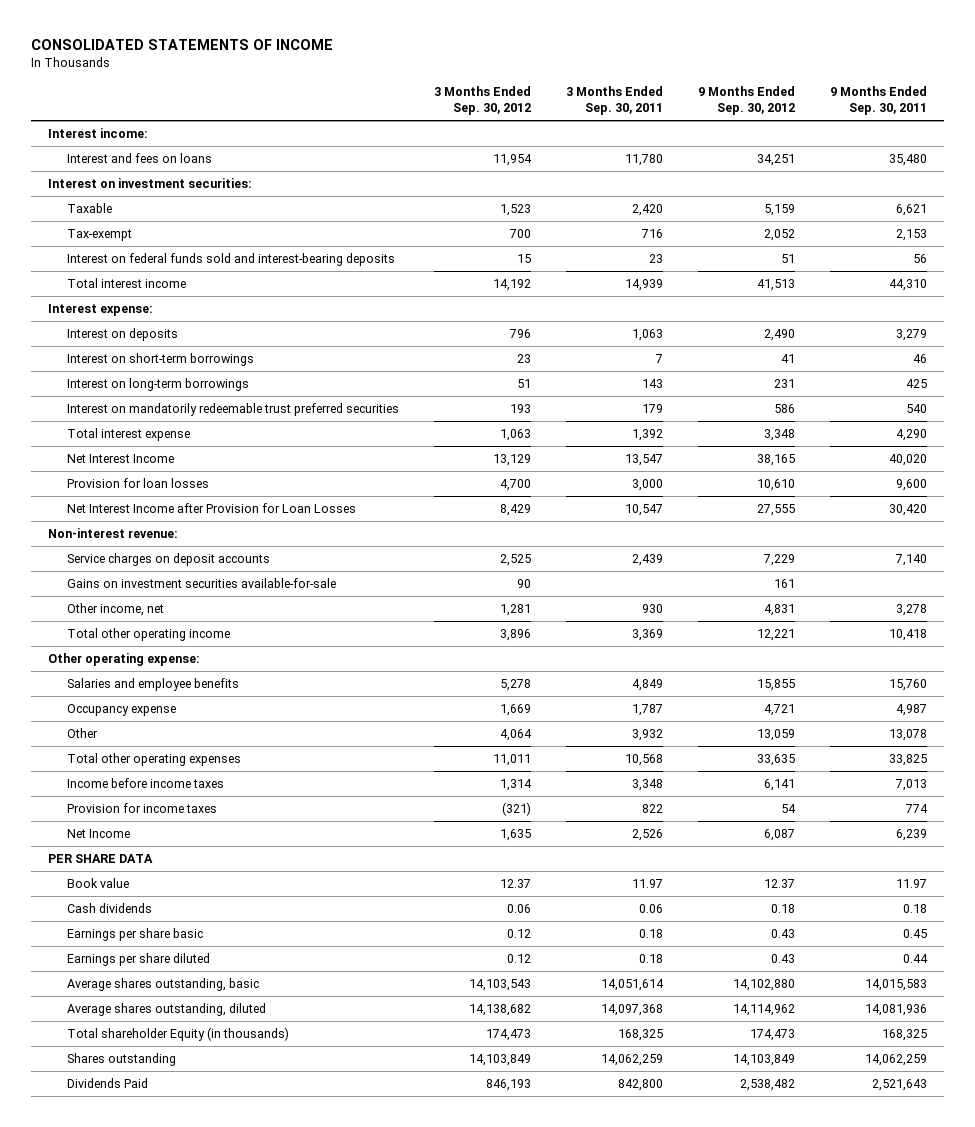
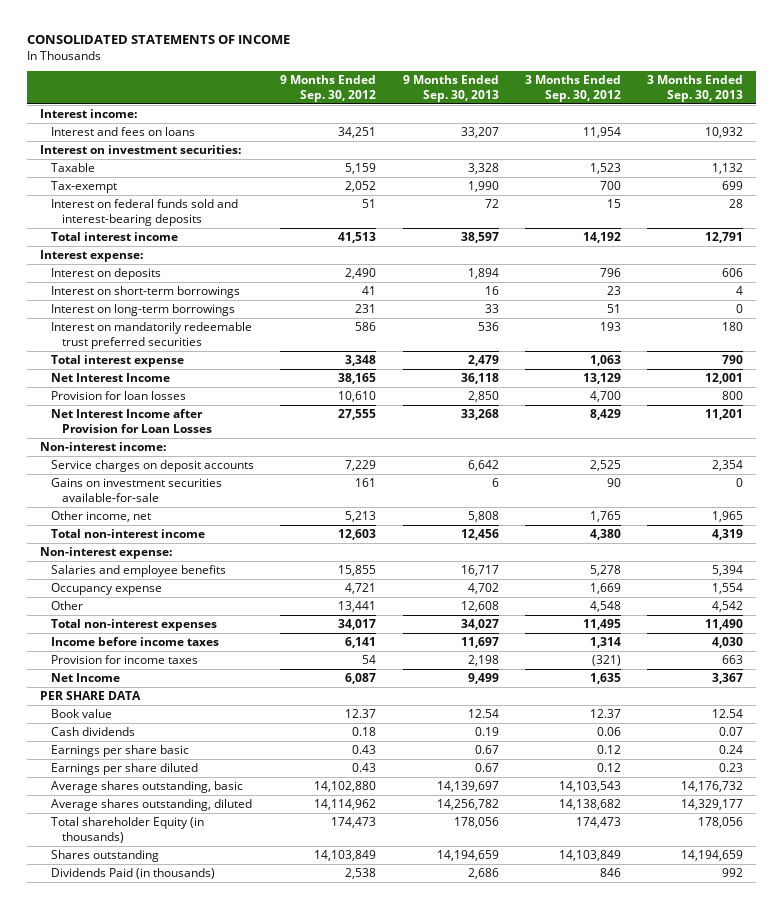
[566,86,664,116] 3 Months Ended Sep. 30, 2011 -> none
[829,86,927,116] 9 Months Ended Sep. 30, 2011 -> none
none -> [402,75,499,102] 9 Months Ended Sep. 30, 2013
none -> [647,75,744,102] 3 Months Ended Sep. 30, 2013
[47,527,178,538] Non-interest revenue: -> [39,442,166,452] Non-interest income:
[500,603,532,616] 1,281 -> [589,511,621,523] 1,765
[763,603,795,616] 4,831 -> [345,511,377,523] 5,213
[67,627,231,641] Total other operating income -> [50,529,205,539] Total non-interest income
[500,628,532,641] 3,896 -> [589,529,621,541] 4,380
[756,628,795,641] 12,221 -> [338,529,377,541] 12,603
[47,652,200,666] Other operating expense: -> [39,547,172,560] Non-interest expense:
[500,728,533,741] 4,064 -> [589,601,621,613] 4,548
[756,728,795,741] 13,059 -> [338,601,377,613] 13,441
[67,752,242,766] Total other operating expenses -> [50,619,217,632] Total non-interest expenses
[493,753,532,766] 11,011 -> [582,619,621,631] 11,495
[756,753,795,766] 33,635 -> [338,619,377,631] 34,017
[67,1077,149,1088] Dividends Paid -> [50,868,215,880] Dividends Paid (in thousands)
[486,1078,532,1091] 846,193 -> [599,868,621,878] 846
[739,1078,795,1091] 2,538,482 -> [345,868,377,880] 2,538

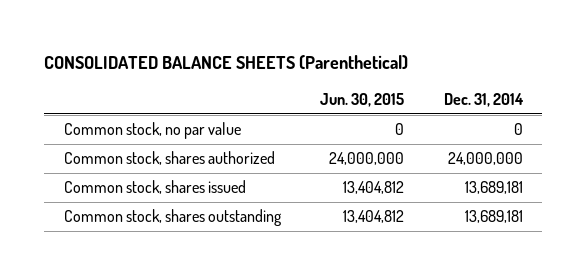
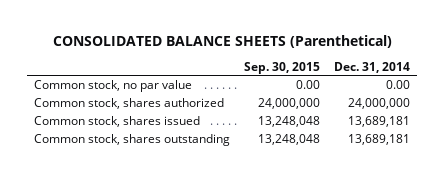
[320,93,405,108] Jun. 30, 2015 -> none
none -> [243,61,320,74] Sep. 30, 2015
[513,123,523,136] 0 -> [385,80,410,90] 0.00

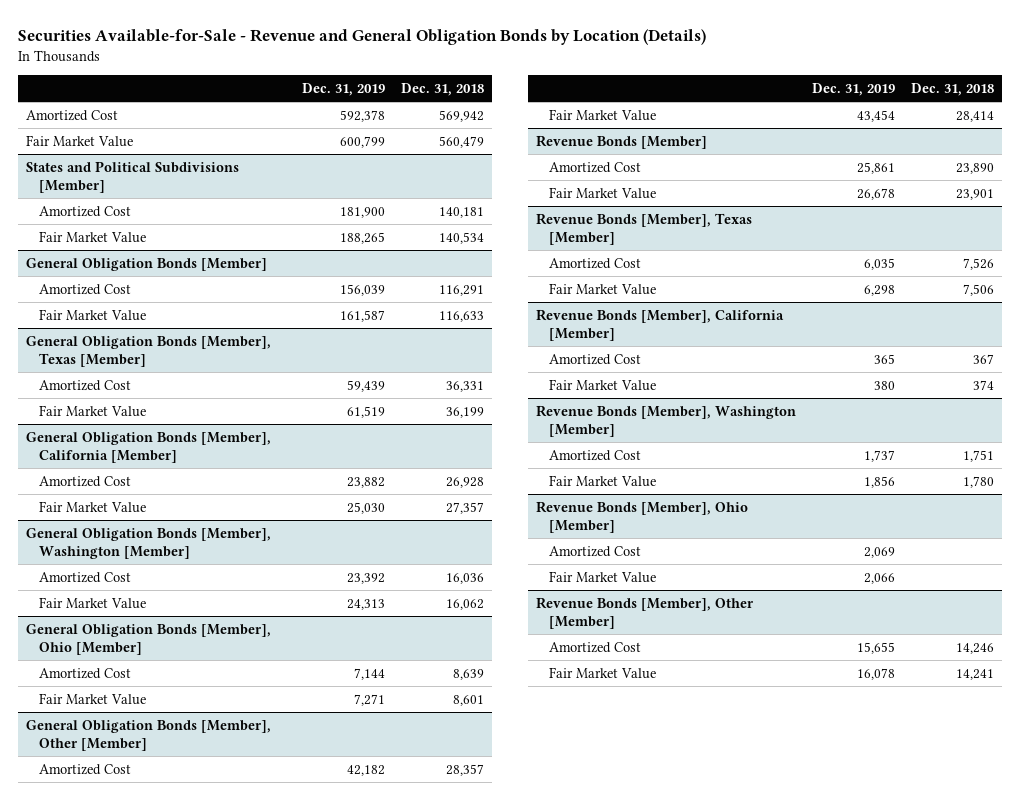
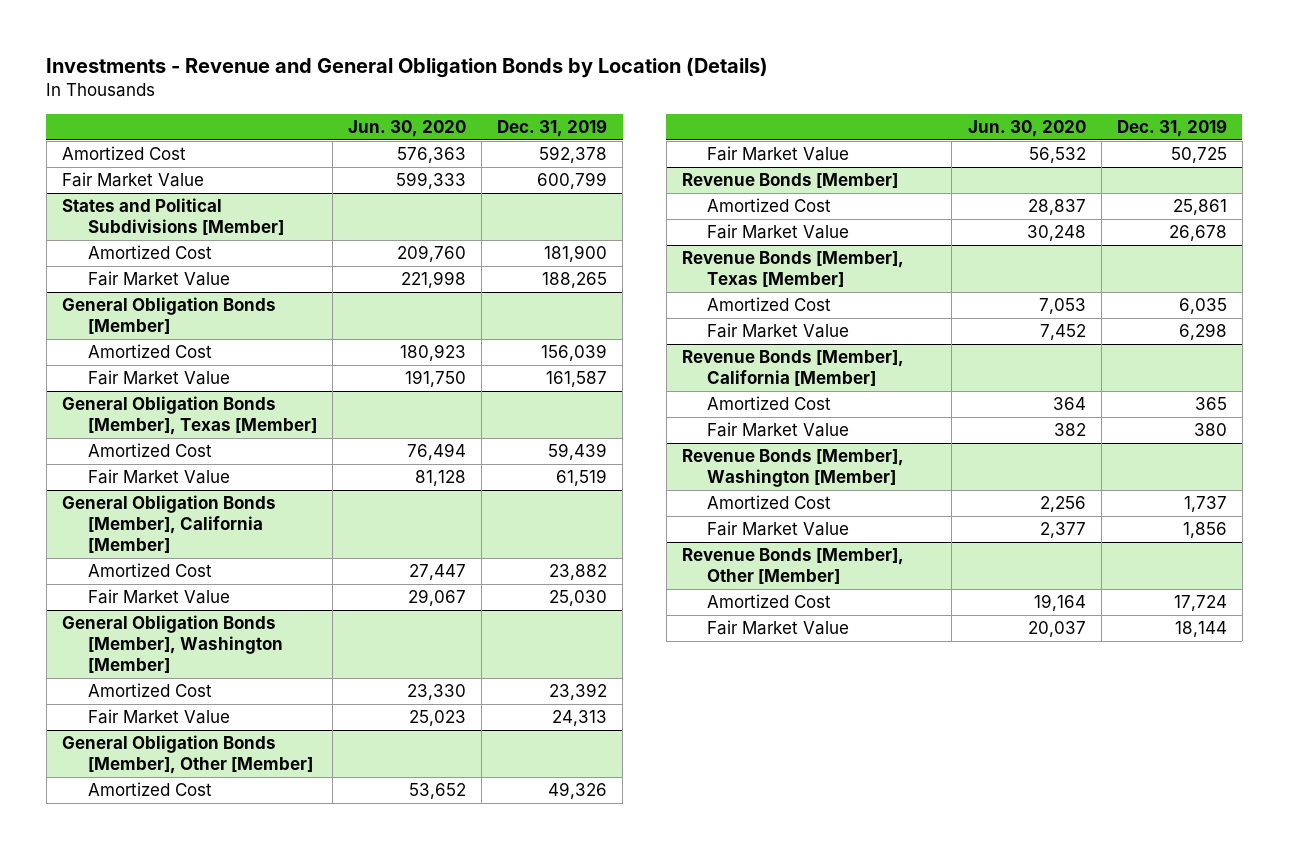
[18,28,707,45] Securities Available-for-Sale - Revenue and General Obligation Bonds by Location (Details) -> [46,57,769,79] Investments - Revenue and General Obligation Bonds by Location (Details)
[400,82,484,96] Dec. 31, 2018 -> none
none -> [348,120,467,138] Jun. 30, 2020
[26,623,272,655] General Obligation Bonds [Member], Ohio [Member] -> none
[38,667,131,679] Amortized Cost -> none
[38,692,146,705] Fair Market Value -> none
[347,764,386,776] 42,182 -> [548,782,608,800] 49,326
[856,109,895,122] 43,454 -> [1170,147,1227,164] 50,725
[536,500,749,533] Revenue Bonds [Member], Ohio [Member] -> none
[548,545,641,557] Amortized Cost -> none
[548,570,656,583] Fair Market Value -> none
[856,641,895,654] 15,655 -> [1173,595,1227,612] 17,724
[856,667,895,680] 16,078 -> [1174,621,1227,638] 18,144

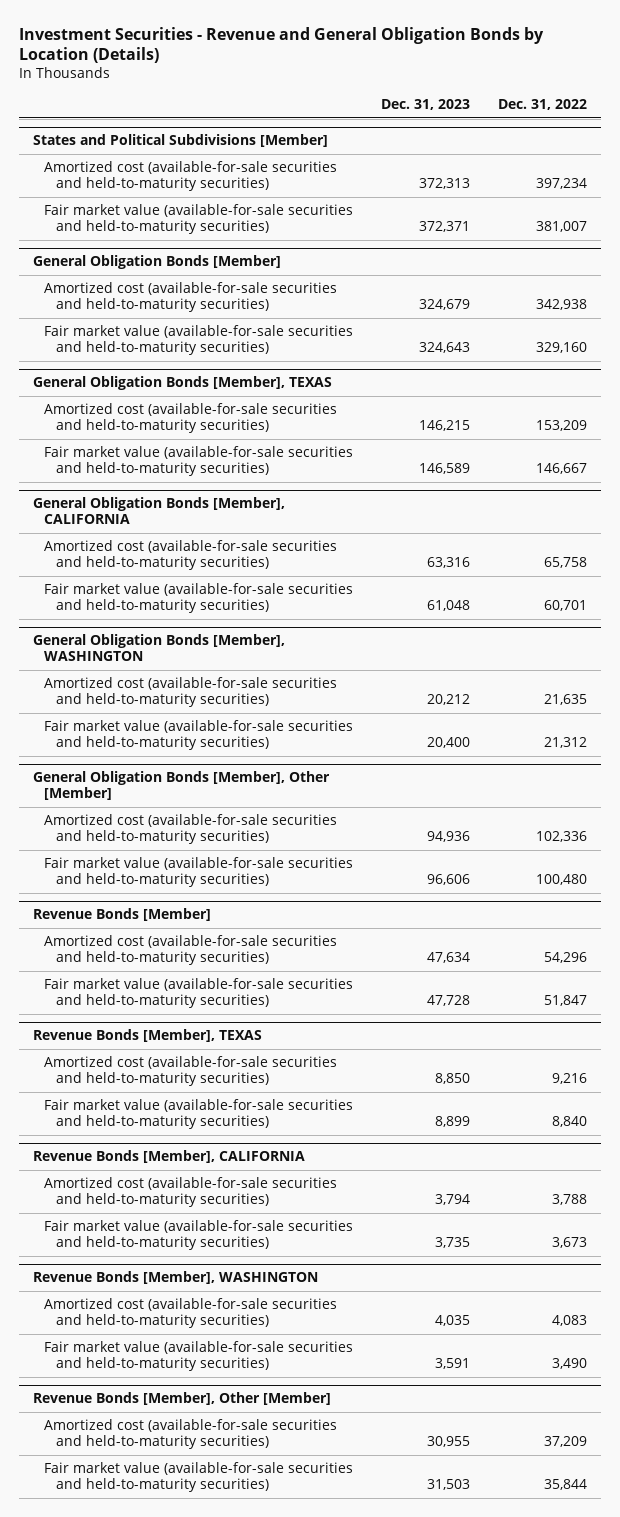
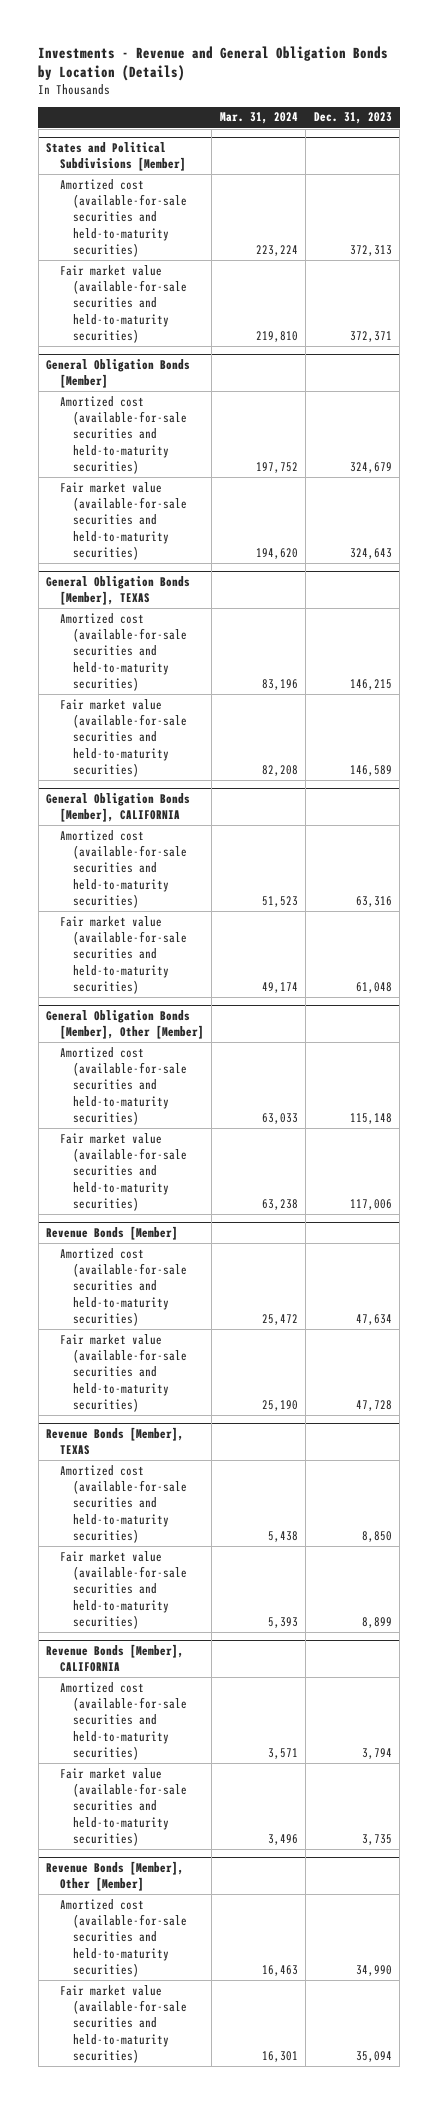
[18,26,544,64] Investment Securities - Revenue and General Obligation Bonds by Location (Details) -> [38,45,389,82] Investments - Revenue and General Obligation Bonds by Location (Details)
[497,99,587,111] Dec. 31, 2022 -> none
none -> [219,112,298,125] Mar. 31, 2024
[32,634,285,662] General Obligation Bonds [Member], WASHINGTON -> none
[44,677,338,708] Amortized cost (available-for-sale securities and held-to-maturity securities) -> none
[44,720,354,751] Fair market value (available-for-sale securities and held-to-maturity securities) -> none
[427,831,471,843] 94,936 -> [349,1112,392,1124] 115,148
[427,874,471,886] 96,606 -> [349,1198,392,1210] 117,006
[32,1271,318,1285] Revenue Bonds [Member], WASHINGTON -> none
[44,1298,338,1329] Amortized cost (available-for-sale securities and held-to-maturity securities) -> none
[44,1341,354,1372] Fair market value (available-for-sale securities and held-to-maturity securities) -> none
[427,1436,471,1448] 30,955 -> [355,1964,392,1976] 34,990
[427,1479,471,1491] 31,503 -> [355,2050,392,2062] 35,094

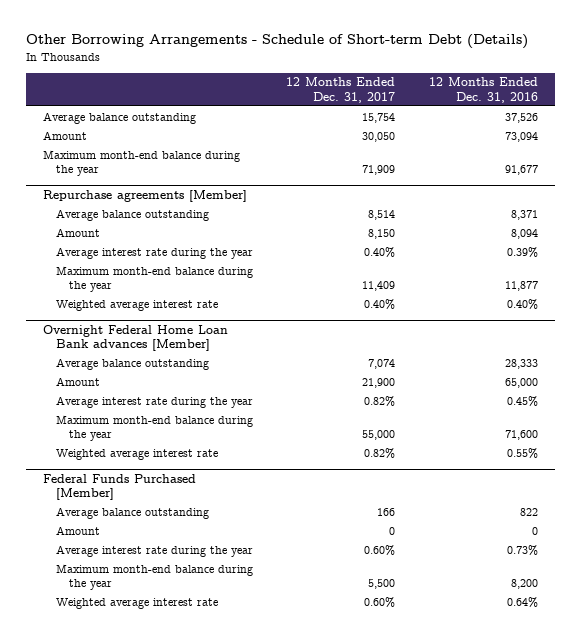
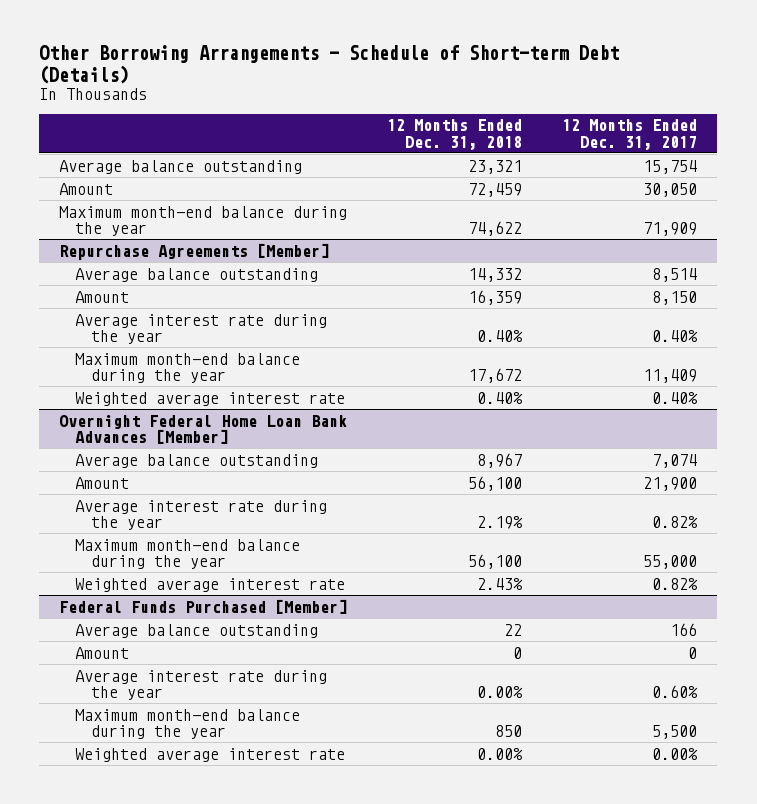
[429,77,539,103] 12 Months Ended Dec. 31, 2016 -> none
none -> [387,119,523,150] 12 Months Ended Dec. 31, 2018
[42,189,247,202] Repurchase agreements [Member] -> [59,242,330,260] Repurchase Agreements [Member]
[42,324,228,352] Overnight Federal Home Loan Bank advances [Member] -> [59,414,348,444] Overnight Federal Home Loan Bank Advances [Member]
[364,596,396,608] 0.60% -> [652,747,699,760] 0.00%

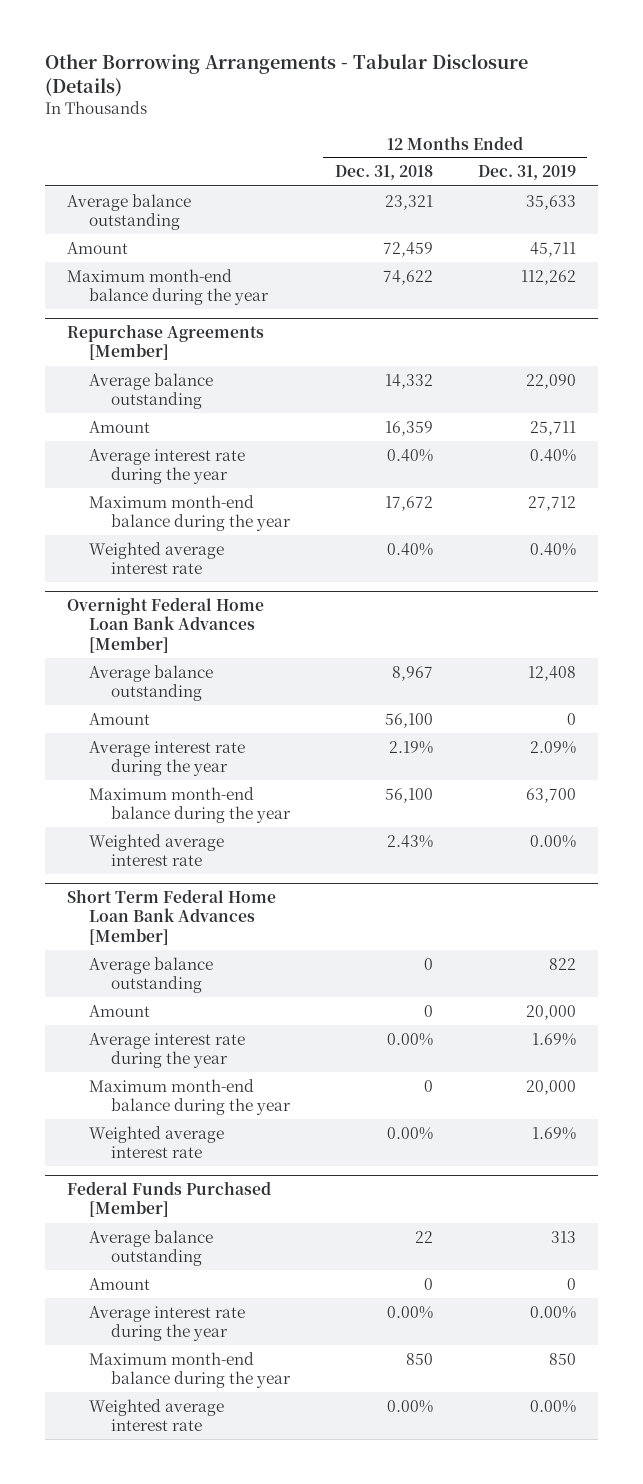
[39,45,620,84] Other Borrowing Arrangements - Schedule of Short-term Debt (Details) -> [44,54,528,98] Other Borrowing Arrangements - Tabular Disclosure (Details)
[562,119,698,150] 12 Months Ended Dec. 31, 2017 -> none
none -> [477,165,576,181] Dec. 31, 2019
none -> [67,889,277,945] Short Term Federal Home Loan Bank Advances [Member]
none -> [89,956,214,993] Average balance outstanding
none -> [89,1004,151,1017] Amount
none -> [89,1032,246,1068] Average interest rate during the year
none -> [89,1078,291,1115] Maximum month-end balance during the year
none -> [89,1125,225,1158] Weighted average interest rate

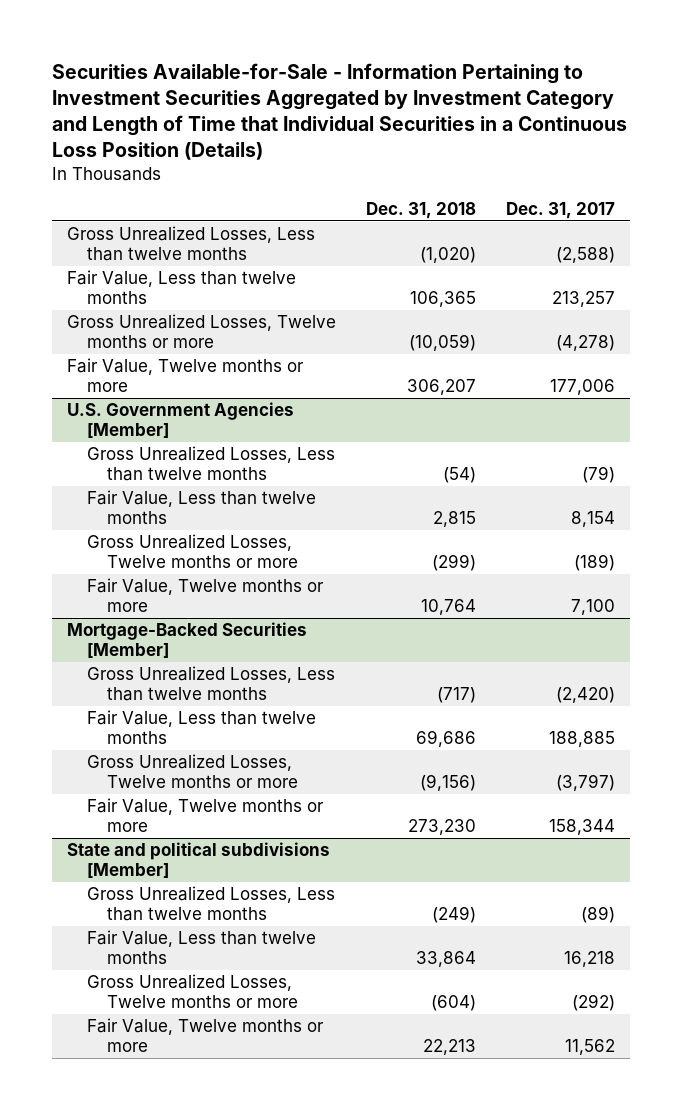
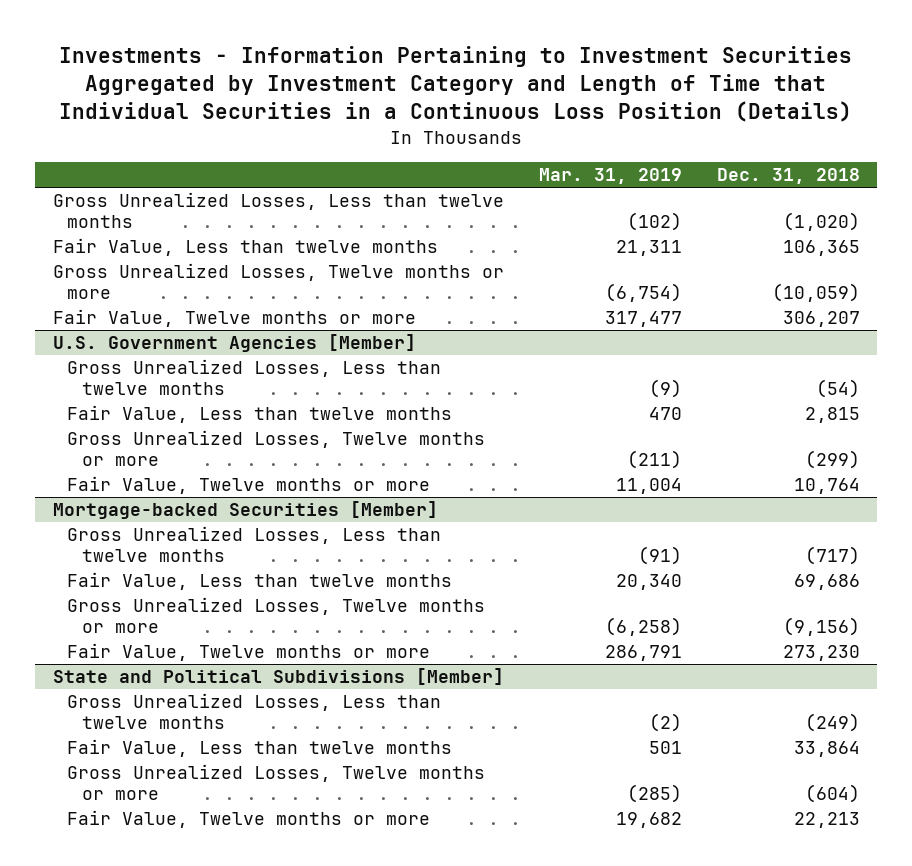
[52,62,628,160] Securities Available-for-Sale - Information Pertaining to Investment Securities Aggregated by Investment Category and Length of Time that Individual Securities in a Continuous Loss Position (Details) -> [59,46,853,123] Investments - Information Pertaining to Investment Securities Aggregated by Investment Category and Length of Time that Individual Securities in a Continuous Loss Position (Details)
[506,201,616,219] Dec. 31, 2017 -> none
none -> [538,168,682,185] Mar. 31, 2019
[67,622,308,658] Mortgage-Backed Securities [Member] -> [52,501,438,520] Mortgage-backed Securities [Member]
[67,842,331,878] State and political subdivisions [Member] -> [52,668,504,686] State and Political Subdivisions [Member]

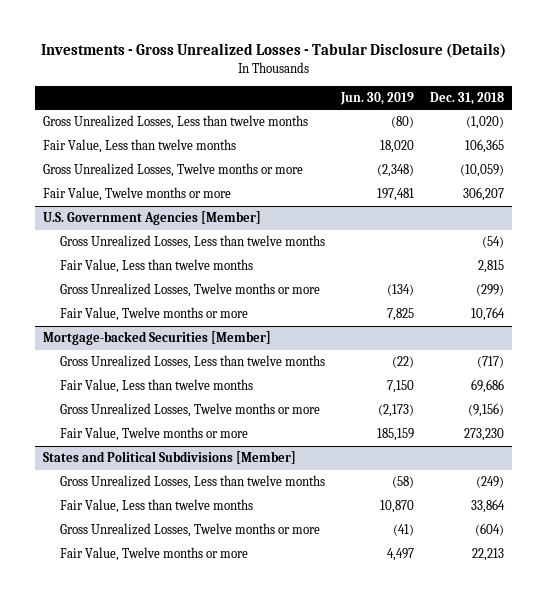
[59,46,853,123] Investments - Information Pertaining to Investment Securities Aggregated by Investment Category and Length of Time that Individual Securities in a Continuous Loss Position (Details) -> [40,43,506,59] Investments - Gross Unrealized Losses - Tabular Disclosure (Details)
[538,168,682,185] Mar. 31, 2019 -> none
none -> [340,92,415,106] Jun. 30, 2019
[52,668,504,686] State and Political Subdivisions [Member] -> [42,451,296,465] States and Political Subdivisions [Member]

